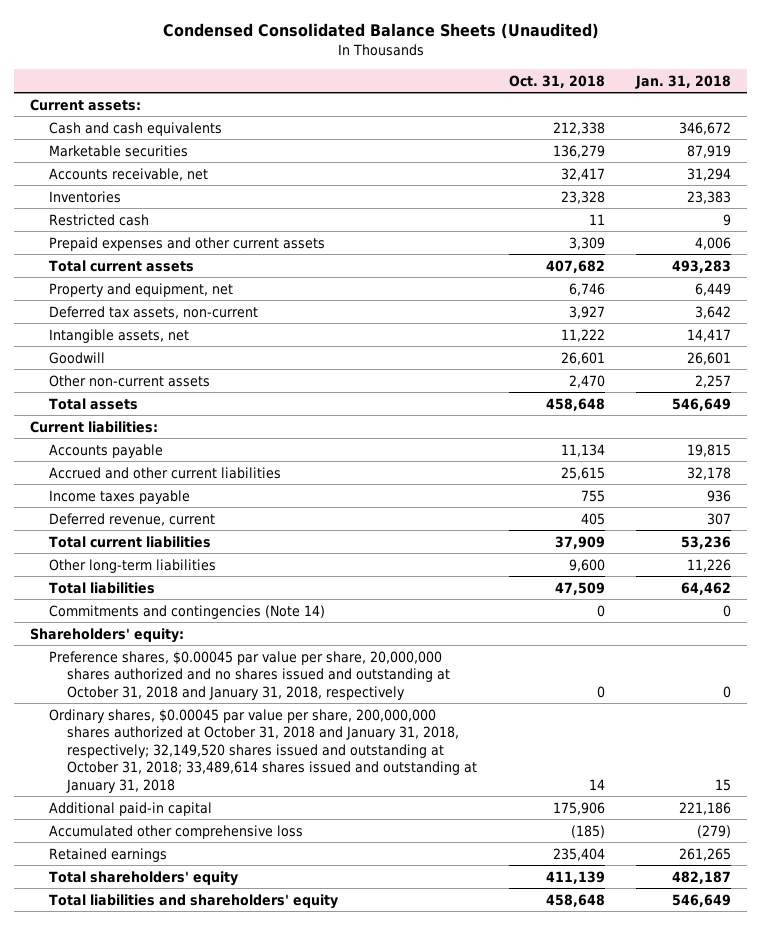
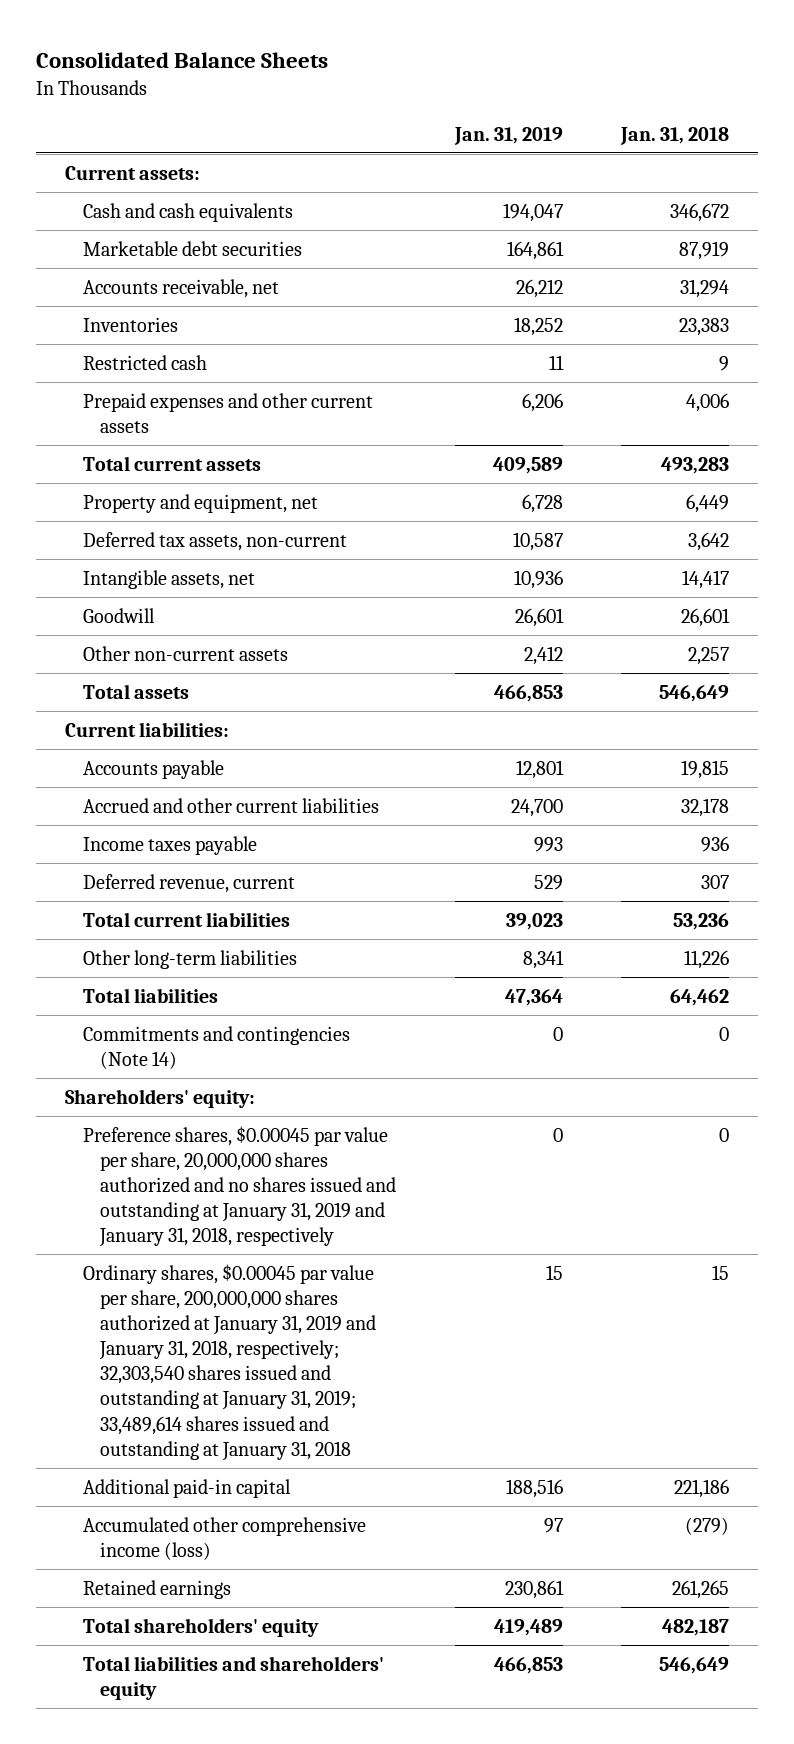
[162,23,599,40] Condensed Consolidated Balance Sheets (Unaudited) -> [36,51,329,68] Consolidated Balance Sheets
[508,74,605,88] Oct. 31, 2018 -> none
none -> [453,126,563,145] Jan. 31, 2019
[48,144,188,157] Marketable securities -> [82,240,302,256] Marketable debt securities
[48,650,450,700] Preference shares, $0.00045 par value per share, 20,000,000 shares authorized and no shares issued and outstanding at October 31, 2018 and January 31, 2018, respectively -> [82,1125,397,1248] Preference shares, $0.00045 par value per share, 20,000,000 shares authorized and no shares issued and outstanding at January 31, 2019 and January 31, 2018, respectively
[48,708,477,793] Ordinary shares, $0.00045 par value per share, 200,000,000 shares authorized at October 31, 2018 and January 31, 2018, respectively; 32,149,520 shares issued and outstanding at October 31, 2018; 33,489,614 shares issued and outstanding at January 31, 2018 -> [82,1263,377,1461] Ordinary shares, $0.00045 par value per share, 200,000,000 shares authorized at January 31, 2019 and January 31, 2018, respectively; 32,303,540 shares issued and outstanding at January 31, 2019; 33,489,614 shares issued and outstanding at January 31, 2018
[48,824,303,839] Accumulated other comprehensive loss -> [82,1516,366,1560] Accumulated other comprehensive income (loss)

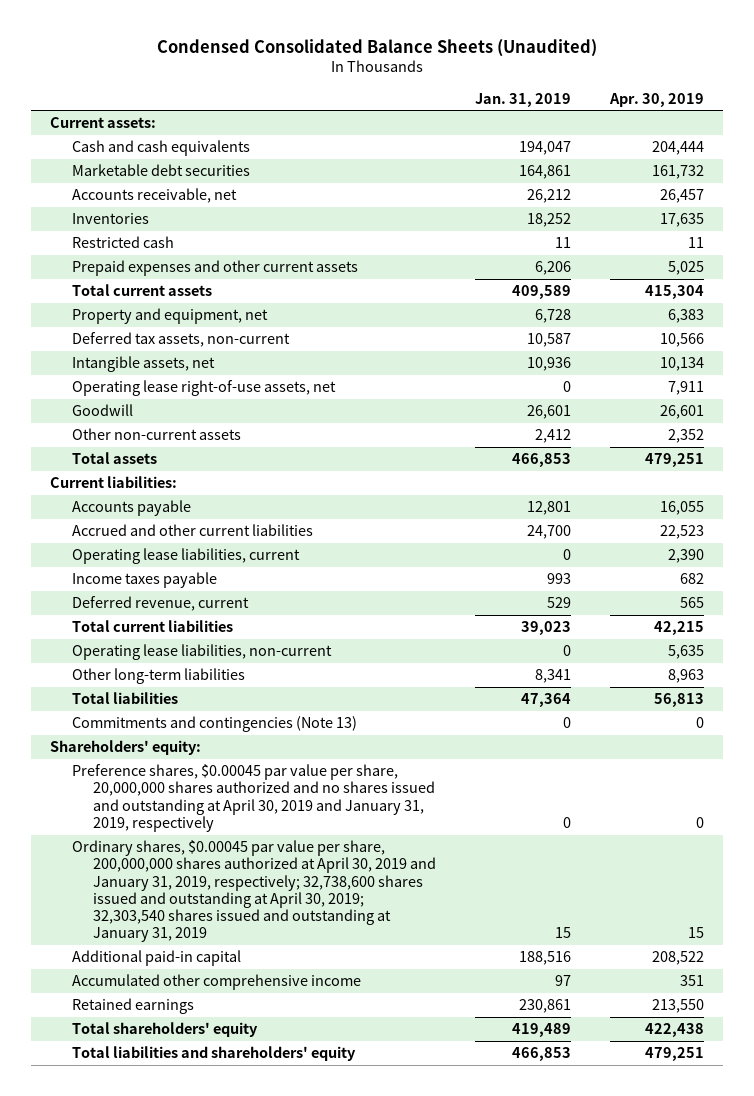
[36,51,329,68] Consolidated Balance Sheets -> [156,39,597,58] Condensed Consolidated Balance Sheets (Unaudited)
[619,126,729,145] Jan. 31, 2018 -> none
none -> [608,92,704,107] Apr. 30, 2019
none -> [71,380,336,397] Operating lease right-of-use assets, net
none -> [71,548,300,565] Operating lease liabilities, current
none -> [71,644,332,661] Operating lease liabilities, non-current
[82,1025,350,1069] Commitments and contingencies (Note 14) -> [71,716,357,733] Commitments and contingencies (Note 13)
[82,1125,397,1248] Preference shares, $0.00045 par value per share, 20,000,000 shares authorized and no shares issued and outstanding at January 31, 2019 and January 31, 2018, respectively -> [71,764,436,832] Preference shares, $0.00045 par value per share, 20,000,000 shares authorized and no shares issued and outstanding at April 30, 2019 and January 31, 2019, respectively
[82,1263,377,1461] Ordinary shares, $0.00045 par value per share, 200,000,000 shares authorized at January 31, 2019 and January 31, 2018, respectively; 32,303,540 shares issued and outstanding at January 31, 2019; 33,489,614 shares issued and outstanding at January 31, 2018 -> [71,840,437,943] Ordinary shares, $0.00045 par value per share, 200,000,000 shares authorized at April 30, 2019 and January 31, 2019, respectively; 32,738,600 shares issued and outstanding at April 30, 2019; 32,303,540 shares issued and outstanding at January 31, 2019
[82,1516,366,1560] Accumulated other comprehensive income (loss) -> [71,974,361,991] Accumulated other comprehensive income

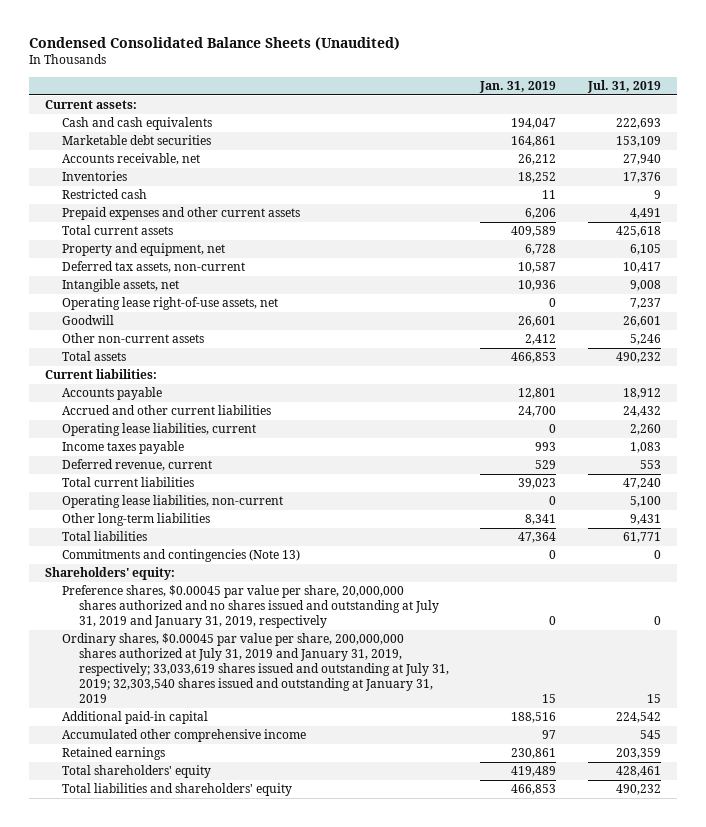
[608,92,704,107] Apr. 30, 2019 -> none
none -> [586,79,661,93] Jul. 31, 2019
[71,764,436,832] Preference shares, $0.00045 par value per share, 20,000,000 shares authorized and no shares issued and outstanding at April 30, 2019 and January 31, 2019, respectively -> [61,585,439,629] Preference shares, $0.00045 par value per share, 20,000,000 shares authorized and no shares issued and outstanding at July 31, 2019 and January 31, 2019, respectively
[71,840,437,943] Ordinary shares, $0.00045 par value per share, 200,000,000 shares authorized at April 30, 2019 and January 31, 2019, respectively; 32,738,600 shares issued and outstanding at April 30, 2019; 32,303,540 shares issued and outstanding at January 31, 2019 -> [61,633,449,704] Ordinary shares, $0.00045 par value per share, 200,000,000 shares authorized at July 31, 2019 and January 31, 2019, respectively; 33,033,619 shares issued and outstanding at July 31, 2019; 32,303,540 shares issued and outstanding at January 31, 2019

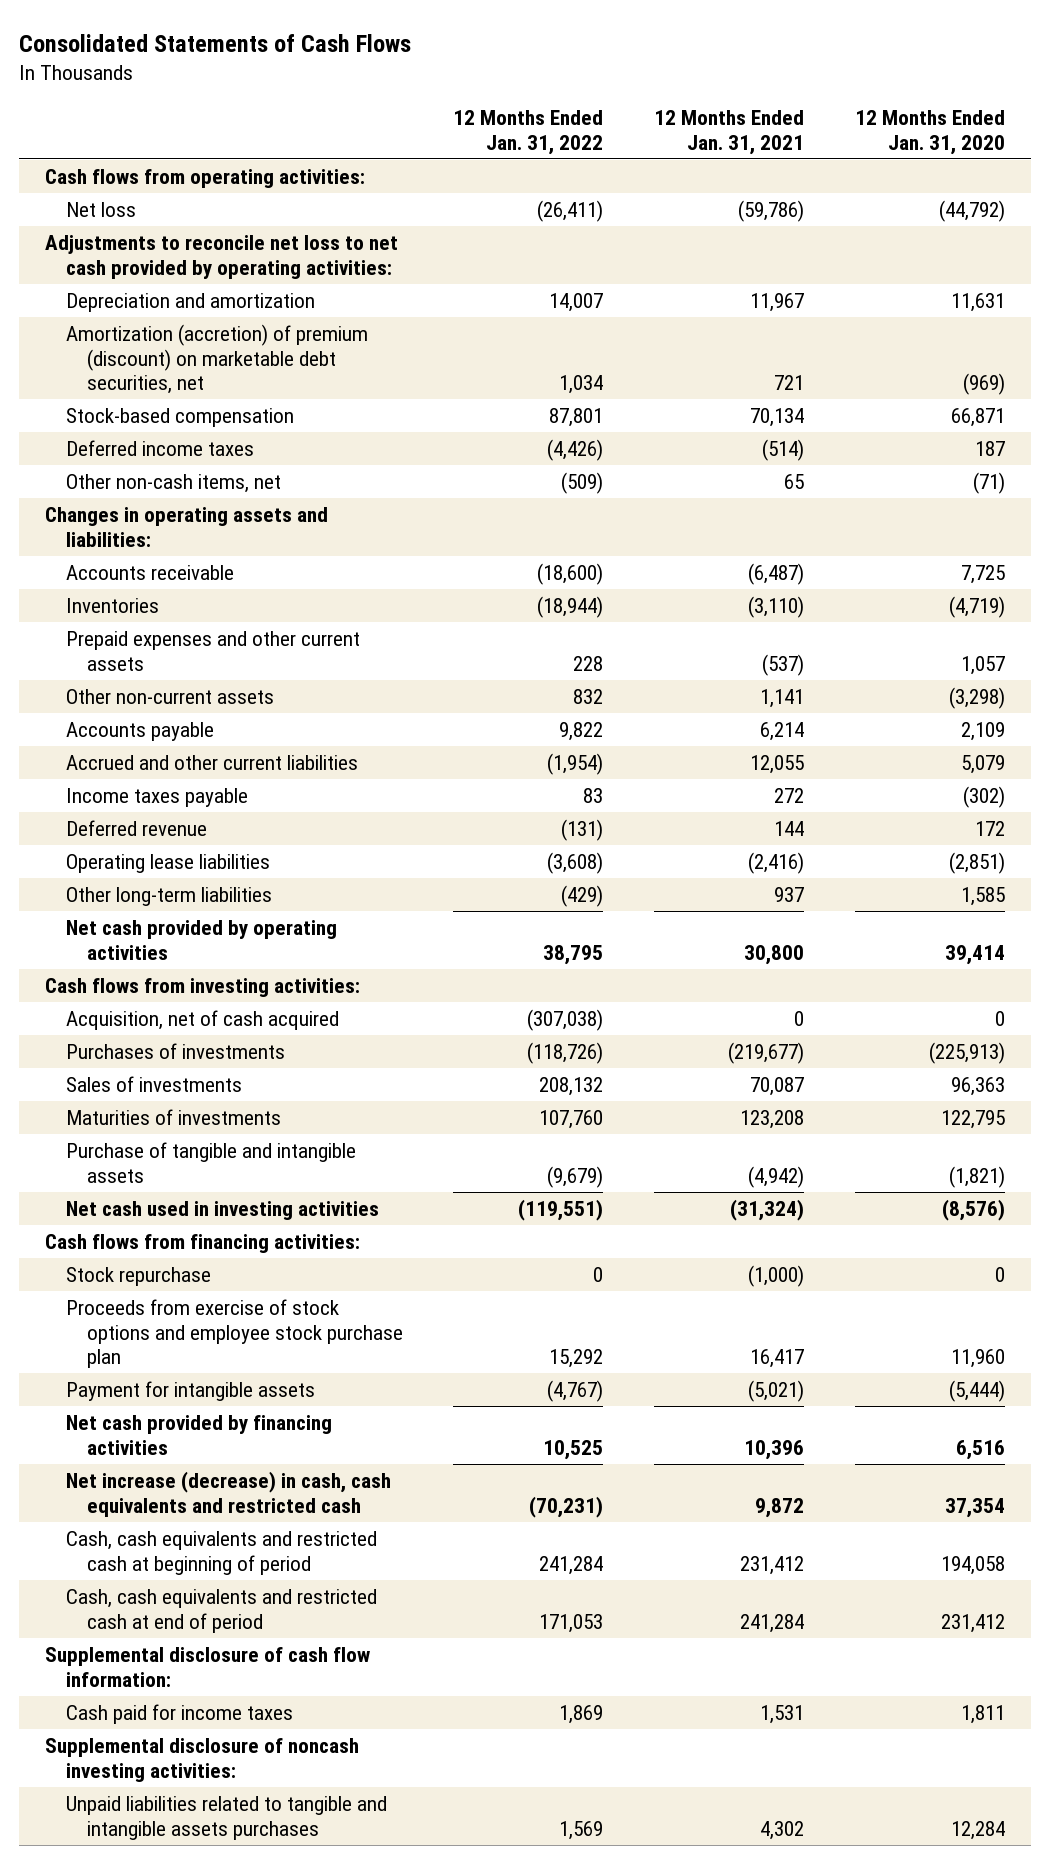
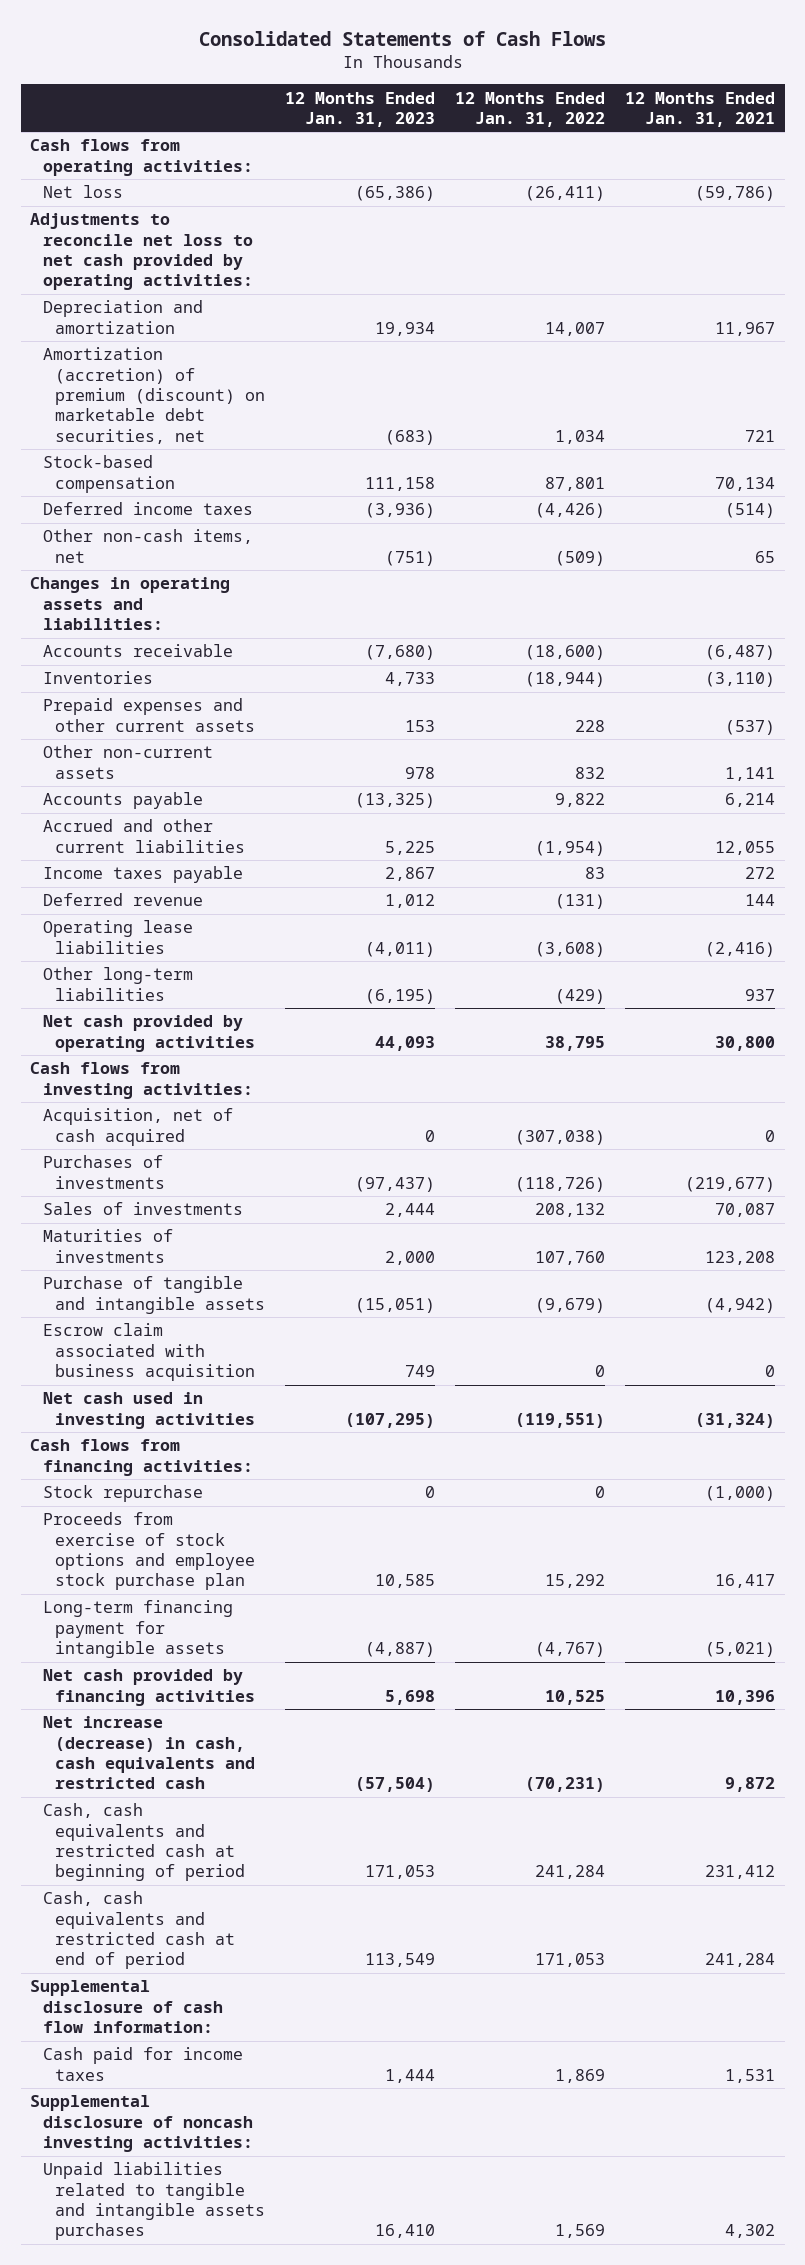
[855,109,1006,155] 12 Months Ended Jan. 31, 2020 -> none
none -> [284,91,435,127] 12 Months Ended Jan. 31, 2023
none -> [42,1323,256,1381] Escrow claim associated with business acquisition
[65,1381,315,1402] Payment for intangible assets -> [42,1600,233,1658] Long-term financing payment for intangible assets

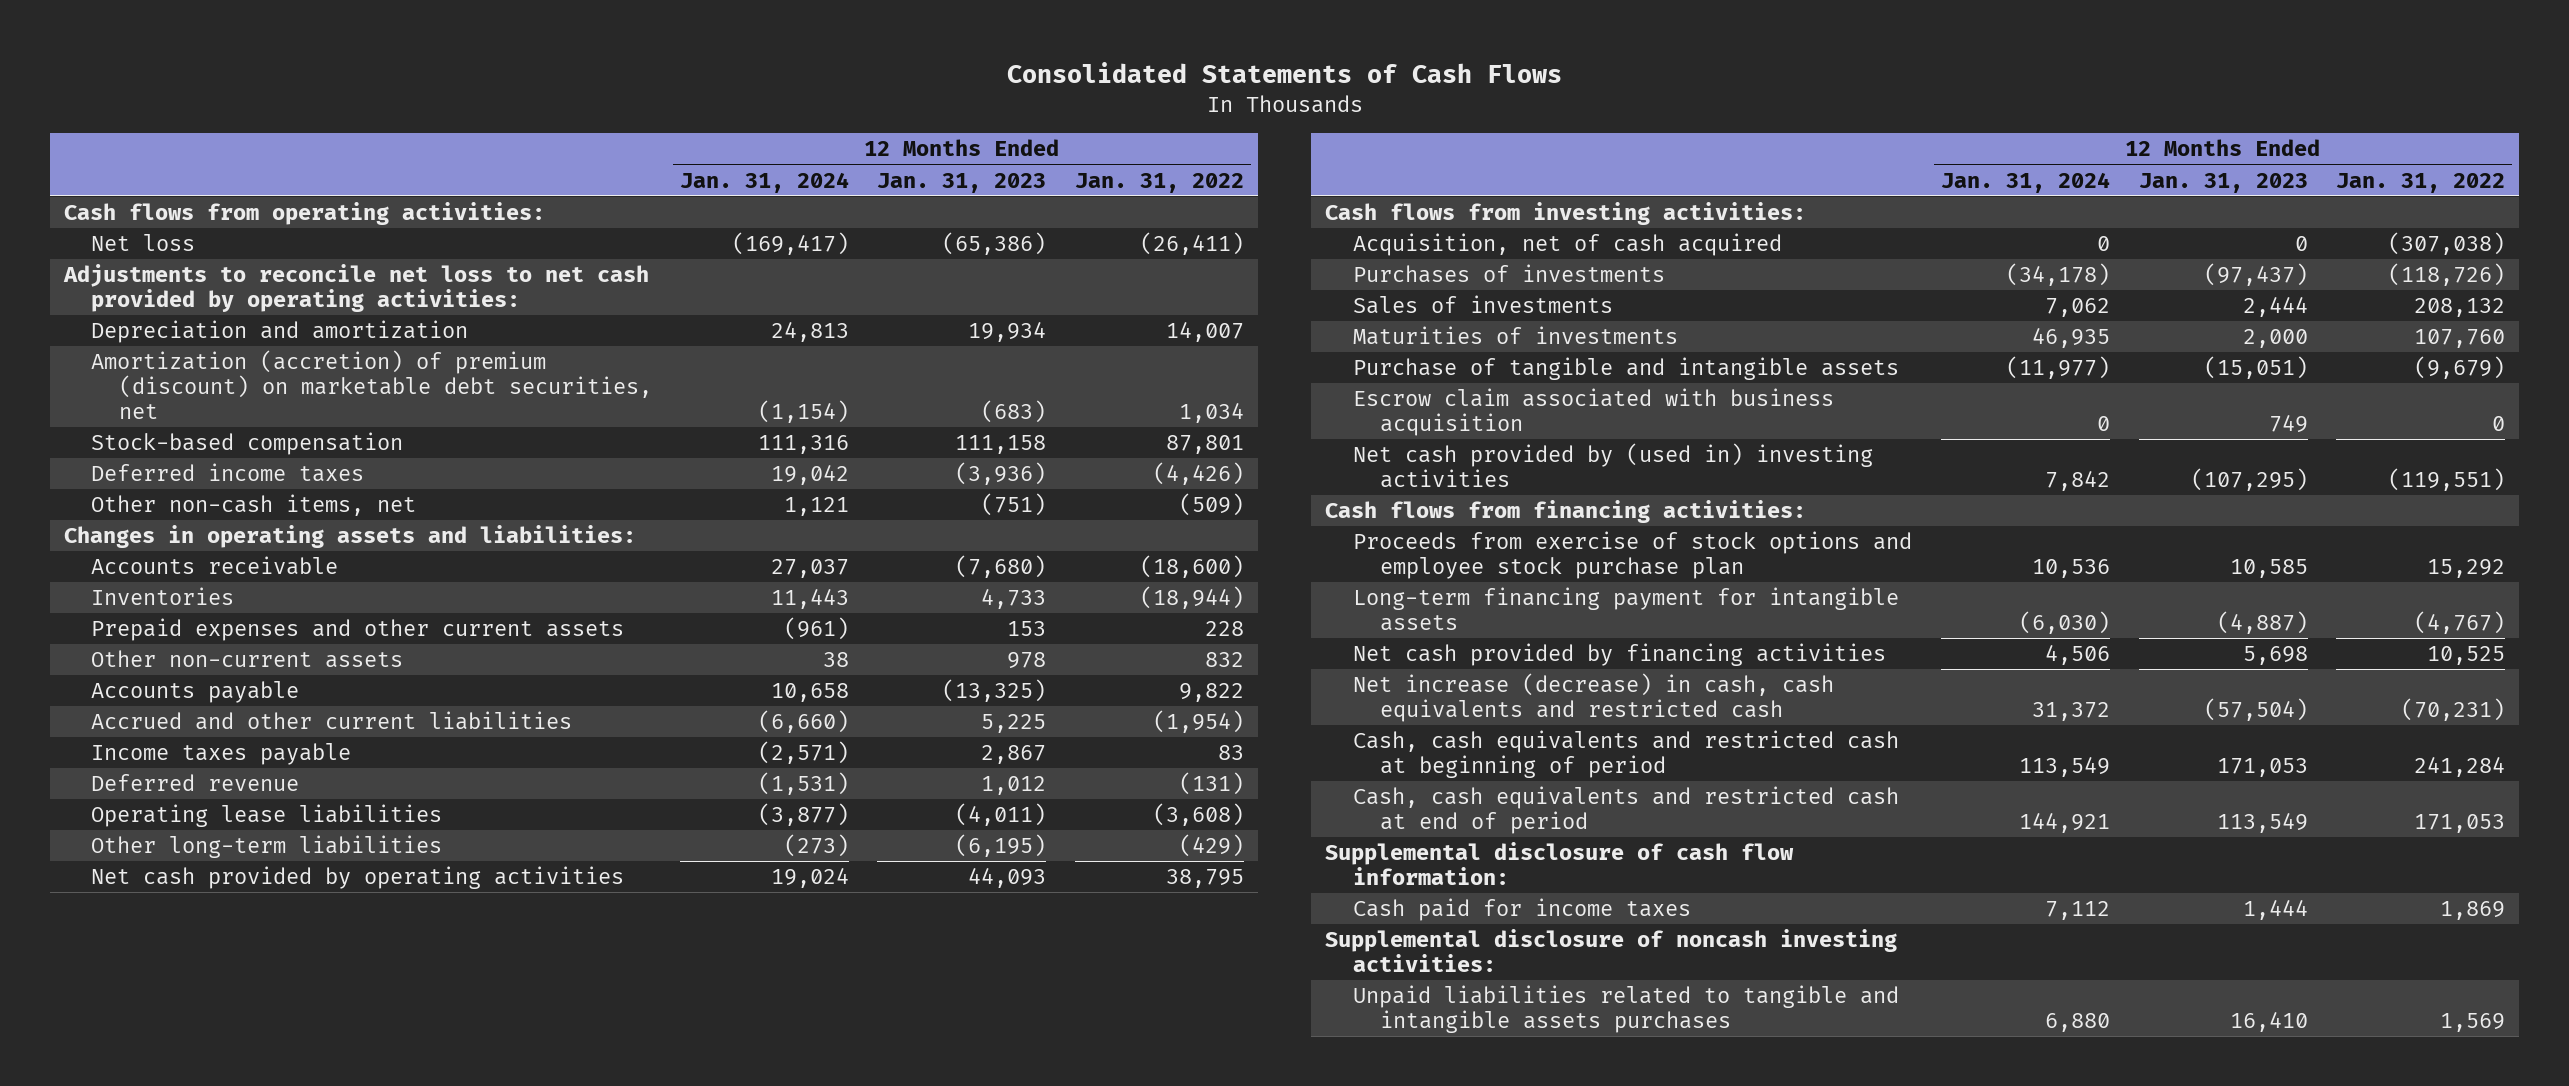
[624,91,775,127] 12 Months Ended Jan. 31, 2021 -> none
none -> [680,171,850,193] Jan. 31, 2024
[42,1392,256,1429] Net cash used in investing activities -> [1352,443,1873,488] Net cash provided by (used in) investing activities
[42,1485,203,1503] Stock repurchase -> none

